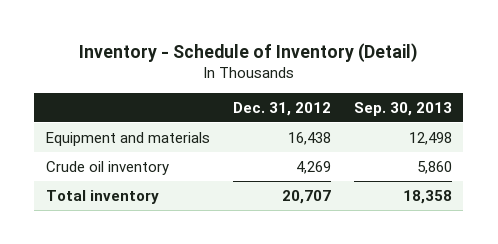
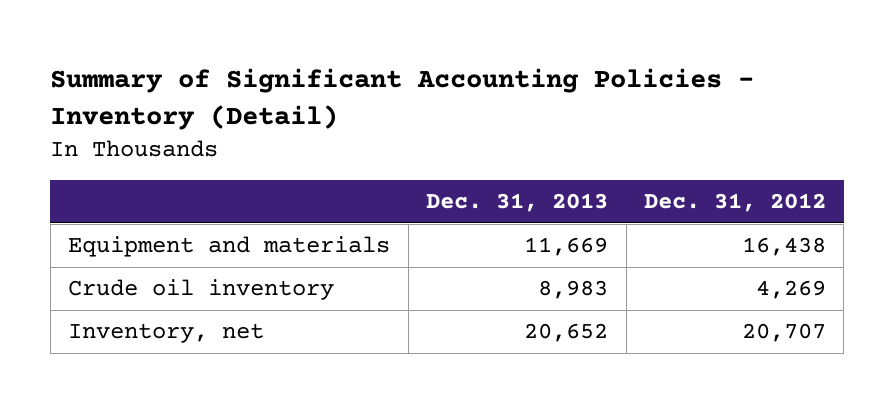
[78,42,418,62] Inventory - Schedule of Inventory (Detail) -> [50,68,755,131] Summary of Significant Accounting Policies - Inventory (Detail)
[353,101,452,116] Sep. 30, 2013 -> none
none -> [426,193,609,213] Dec. 31, 2013
[45,189,159,204] Total inventory -> [68,323,265,344] Inventory, net

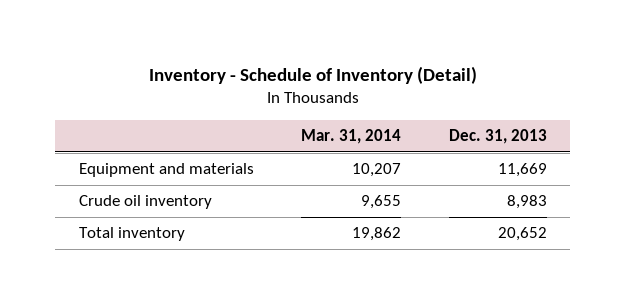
[50,68,755,131] Summary of Significant Accounting Policies - Inventory (Detail) -> [148,66,477,85] Inventory - Schedule of Inventory (Detail)
[643,193,826,213] Dec. 31, 2012 -> none
none -> [301,129,402,145] Mar. 31, 2014
[68,323,265,344] Inventory, net -> [79,227,186,242] Total inventory

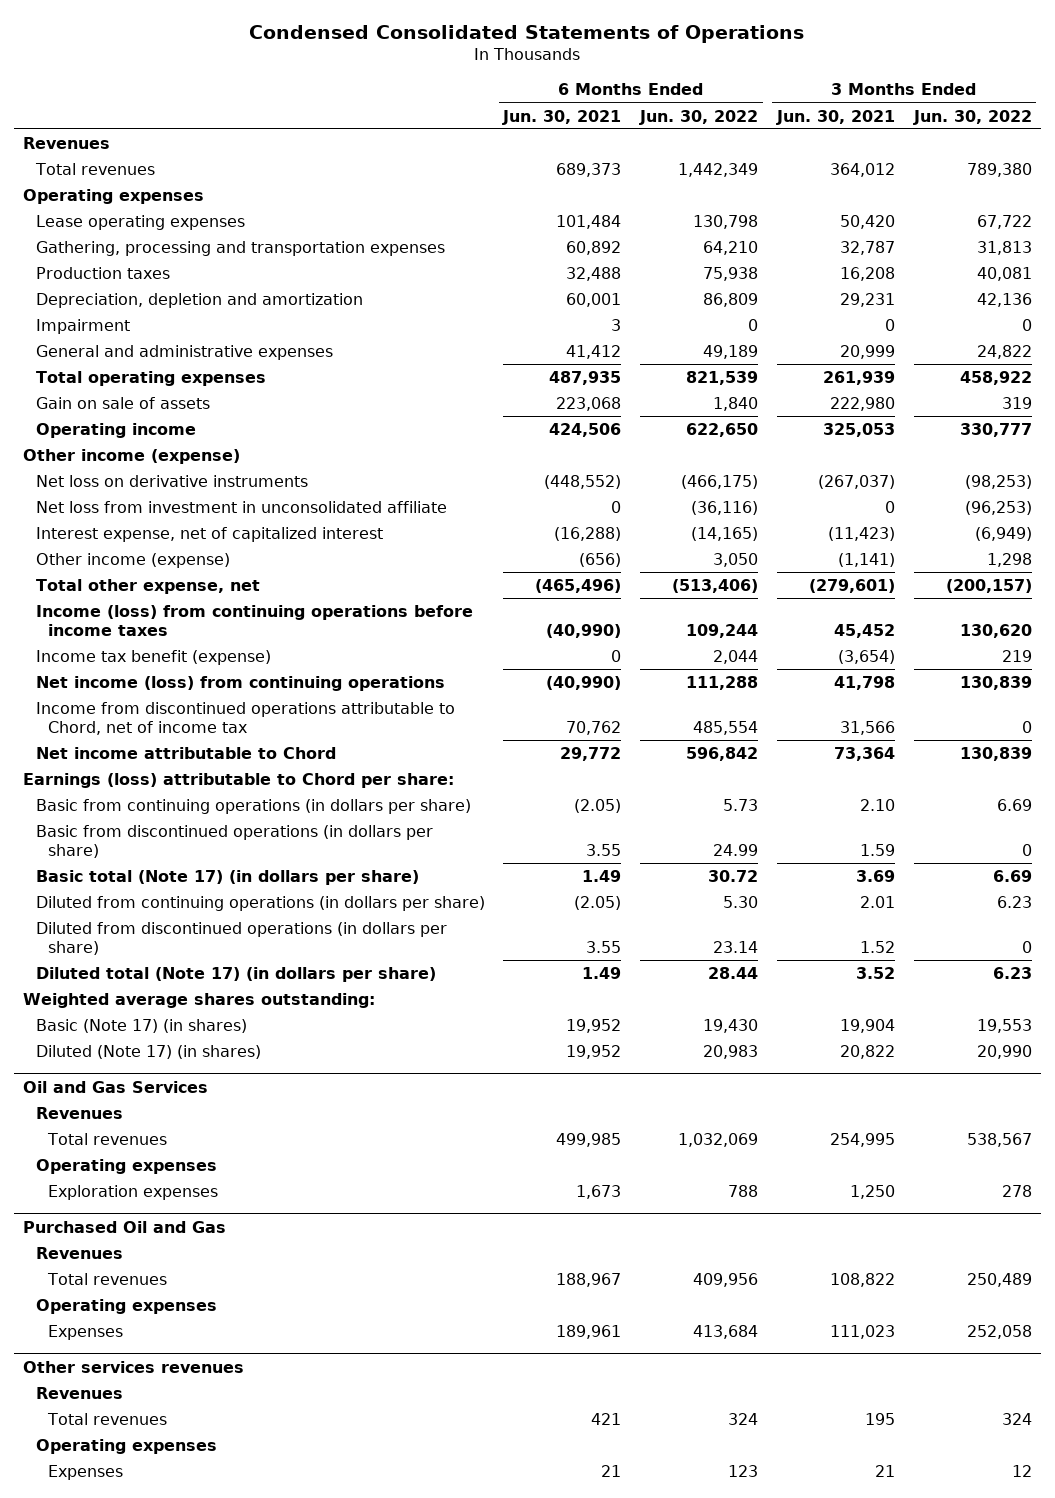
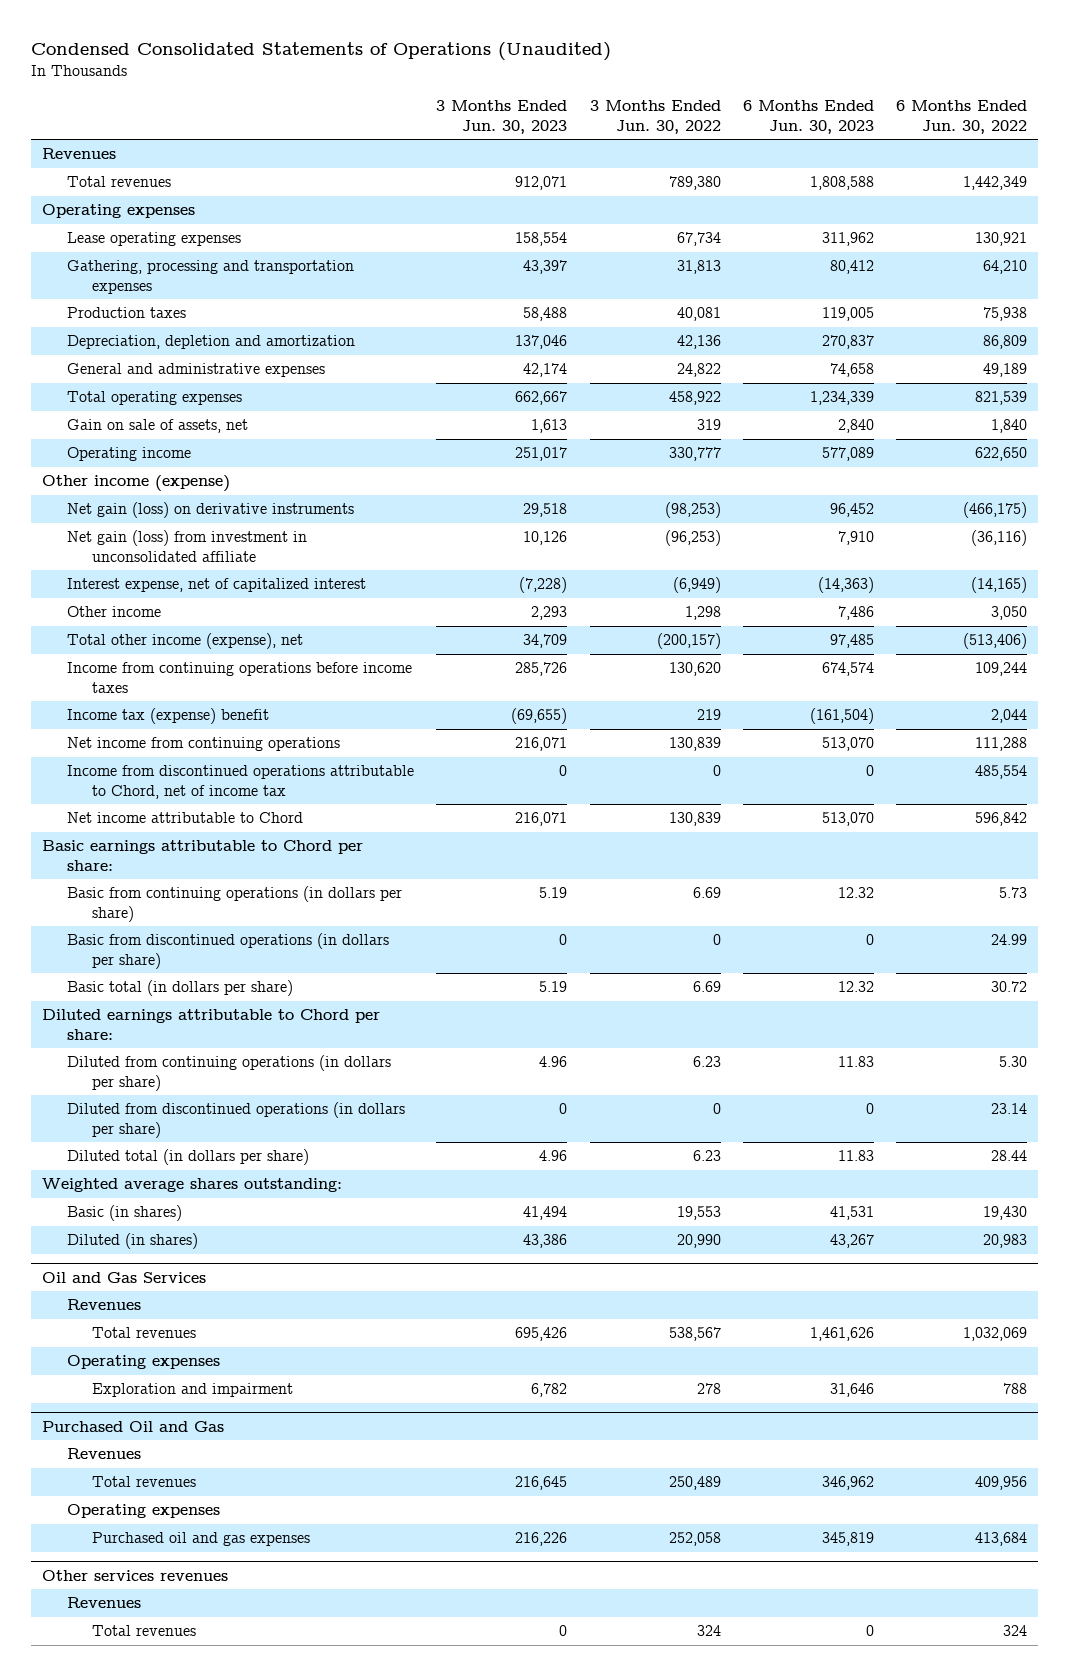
[249,24,805,43] Condensed Consolidated Statements of Operations -> [30,42,611,62] Condensed Consolidated Statements of Operations (Unaudited)
[502,109,622,125] Jun. 30, 2021 -> none
[775,109,895,125] Jun. 30, 2021 -> none
none -> [436,100,568,134] 3 Months Ended Jun. 30, 2023
none -> [742,100,874,134] 6 Months Ended Jun. 30, 2023
[693,214,759,229] 130,798 -> [975,232,1028,247] 130,921
[976,214,1032,229] 67,722 -> [676,232,721,247] 67,734
[35,318,130,334] Impairment -> none
[35,396,210,409] Gain on sale of assets -> [66,419,248,434] Gain on sale of assets, net
[35,474,308,487] Net loss on derivative instruments -> [66,502,354,519] Net gain (loss) on derivative instruments
[35,500,447,513] Net loss from investment in unconsolidated affiliate -> [66,530,307,562] Net gain (loss) from investment in unconsolidated affiliate
[35,552,230,568] Other income (expense) -> [66,606,161,618] Other income
[35,578,260,594] Total other expense, net -> [66,633,303,650] Total other income (expense), net
[35,604,473,637] Income (loss) from continuing operations before income taxes -> [66,662,412,693] Income from continuing operations before income taxes
[35,649,271,665] Income tax benefit (expense) -> [66,708,269,725] Income tax (expense) benefit
[35,675,445,691] Net income (loss) from continuing operations -> [66,737,340,752] Net income from continuing operations
[23,772,455,788] Earnings (loss) attributable to Chord per share: -> [41,840,363,871] Basic earnings attributable to Chord per share:
[35,869,419,885] Basic total (Note 17) (in dollars per share) -> [66,980,293,997] Basic total (in dollars per share)
none -> [41,1009,380,1040] Diluted earnings attributable to Chord per share:
[35,966,436,982] Diluted total (Note 17) (in dollars per share) -> [66,1149,309,1166] Diluted total (in dollars per share)
[35,1018,247,1033] Basic (Note 17) (in shares) -> [66,1205,182,1222] Basic (in shares)
[35,1044,261,1059] Diluted (Note 17) (in shares) -> [66,1233,198,1250] Diluted (in shares)
[48,1184,219,1200] Exploration expenses -> [91,1383,293,1398] Exploration and impairment
[48,1324,124,1340] Expenses -> [91,1532,310,1547] Purchased oil and gas expenses
[35,1438,217,1454] Operating expenses -> none
[48,1464,124,1480] Expenses -> none

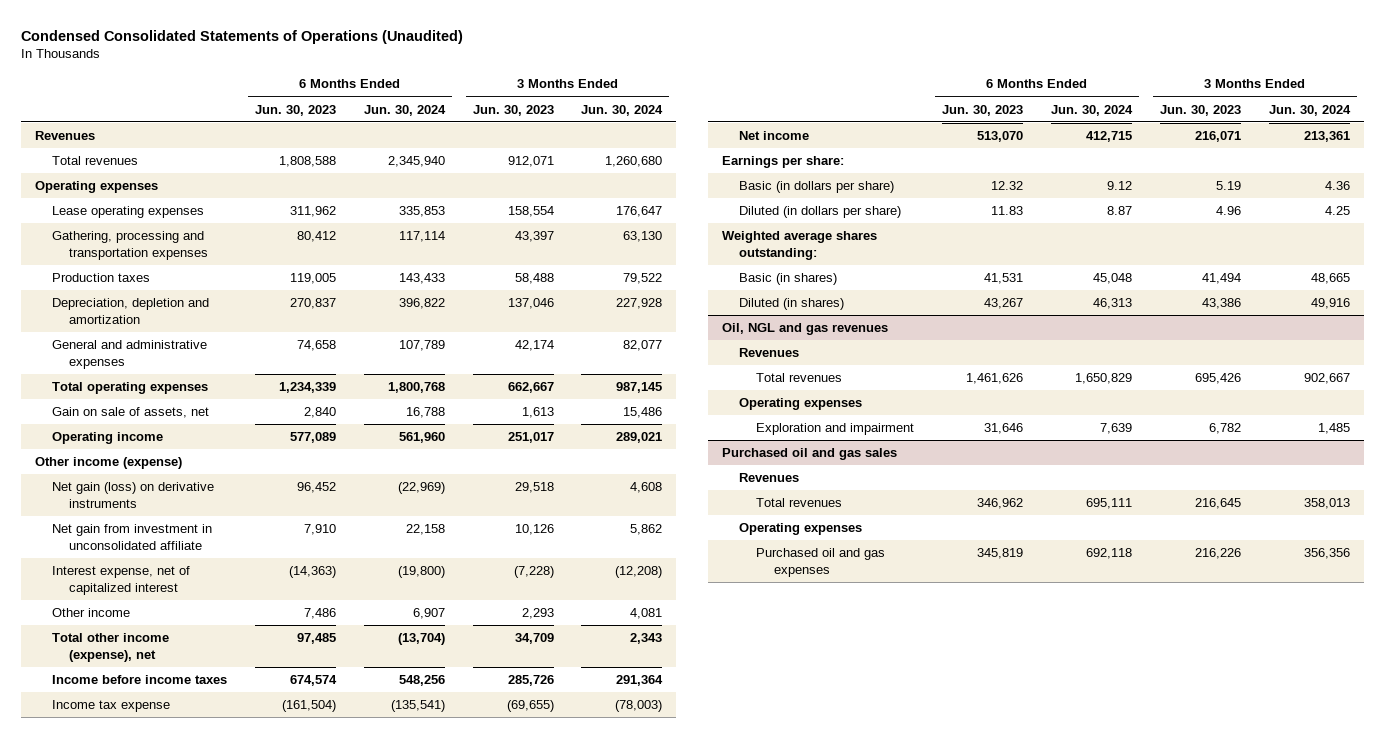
[589,100,721,134] 3 Months Ended Jun. 30, 2022 -> none
[896,100,1028,134] 6 Months Ended Jun. 30, 2022 -> none
none -> [363,104,446,116] Jun. 30, 2024
none -> [581,104,664,116] Jun. 30, 2024
[66,530,307,562] Net gain (loss) from investment in unconsolidated affiliate -> [52,524,213,550] Net gain from investment in unconsolidated affiliate
[66,737,340,752] Net income from continuing operations -> none
[66,765,414,799] Income from discontinued operations attributable to Chord, net of income tax -> none
[41,840,363,871] Basic earnings attributable to Chord per share: -> none
[66,886,402,922] Basic from continuing operations (in dollars per share) -> none
[66,933,389,969] Basic from discontinued operations (in dollars per share) -> none
[41,1009,380,1040] Diluted earnings attributable to Chord per share: -> none
[66,1055,391,1091] Diluted from continuing operations (in dollars per share) -> none
[66,1102,405,1138] Diluted from discontinued operations (in dollars per share) -> none
[66,662,412,693] Income from continuing operations before income taxes -> [52,675,228,685] Income before income taxes
[66,708,269,725] Income tax (expense) benefit -> [52,700,171,713] Income tax expense
[66,812,303,824] Net income attributable to Chord -> [739,131,810,141] Net income
none -> [722,156,845,169] Earnings per share:
[66,980,293,997] Basic total (in dollars per share) -> [739,181,895,194] Basic (in dollars per share)
[66,1149,309,1166] Diluted total (in dollars per share) -> [739,206,902,219] Diluted (in dollars per share)
[41,1272,206,1284] Oil and Gas Services -> [722,323,889,336] Oil, NGL and gas revenues
[41,1421,224,1433] Purchased Oil and Gas -> [722,448,898,461] Purchased oil and gas sales
[41,1570,228,1582] Other services revenues -> none
[66,1597,141,1609] Revenues -> none
[91,1625,196,1637] Total revenues -> none

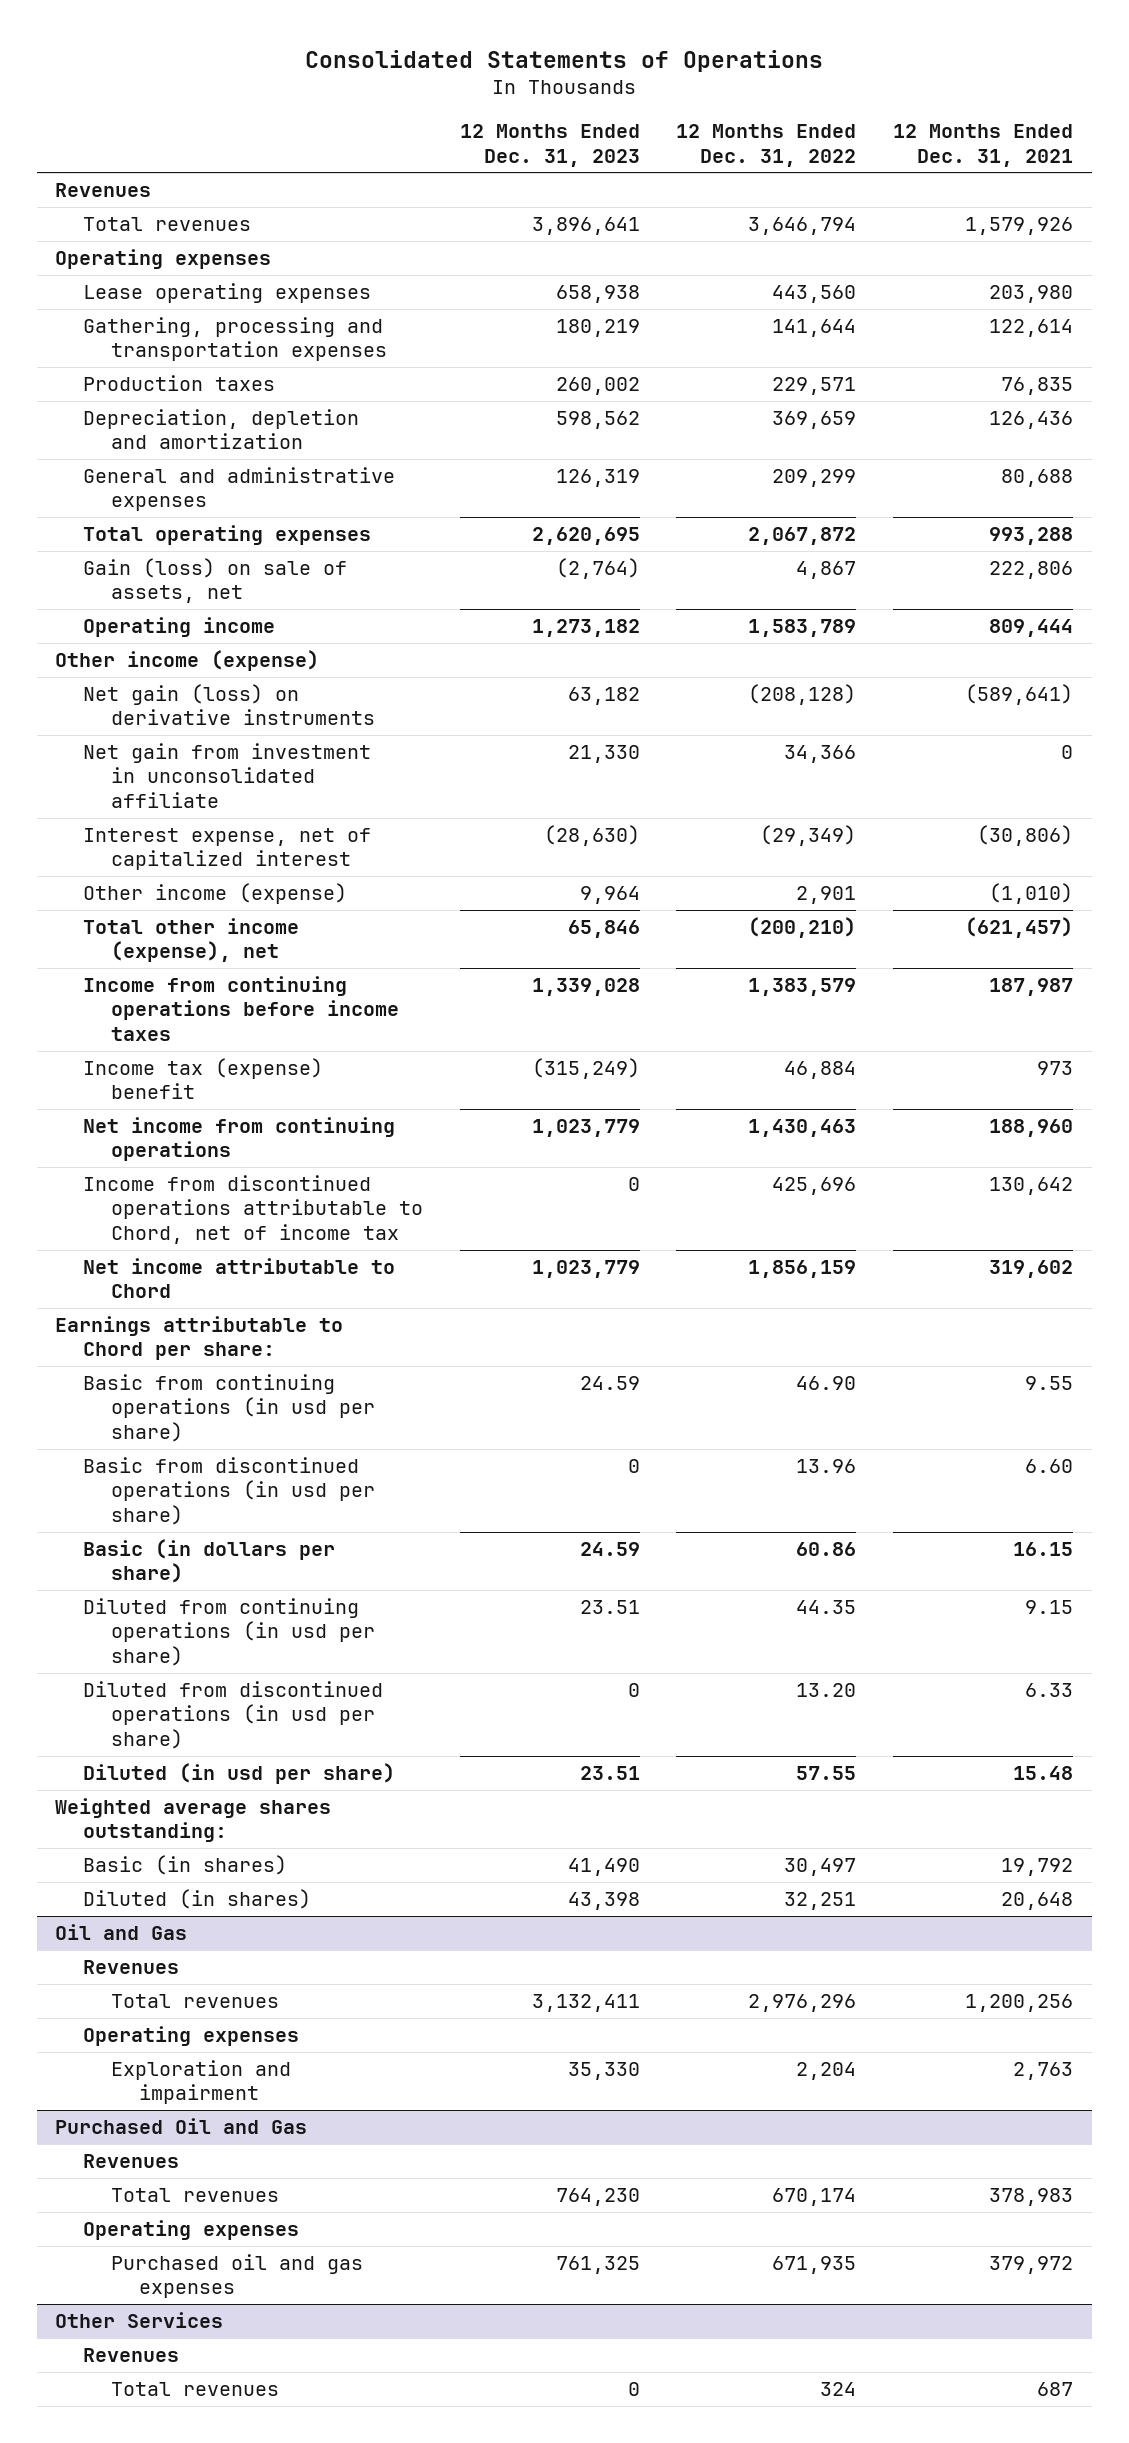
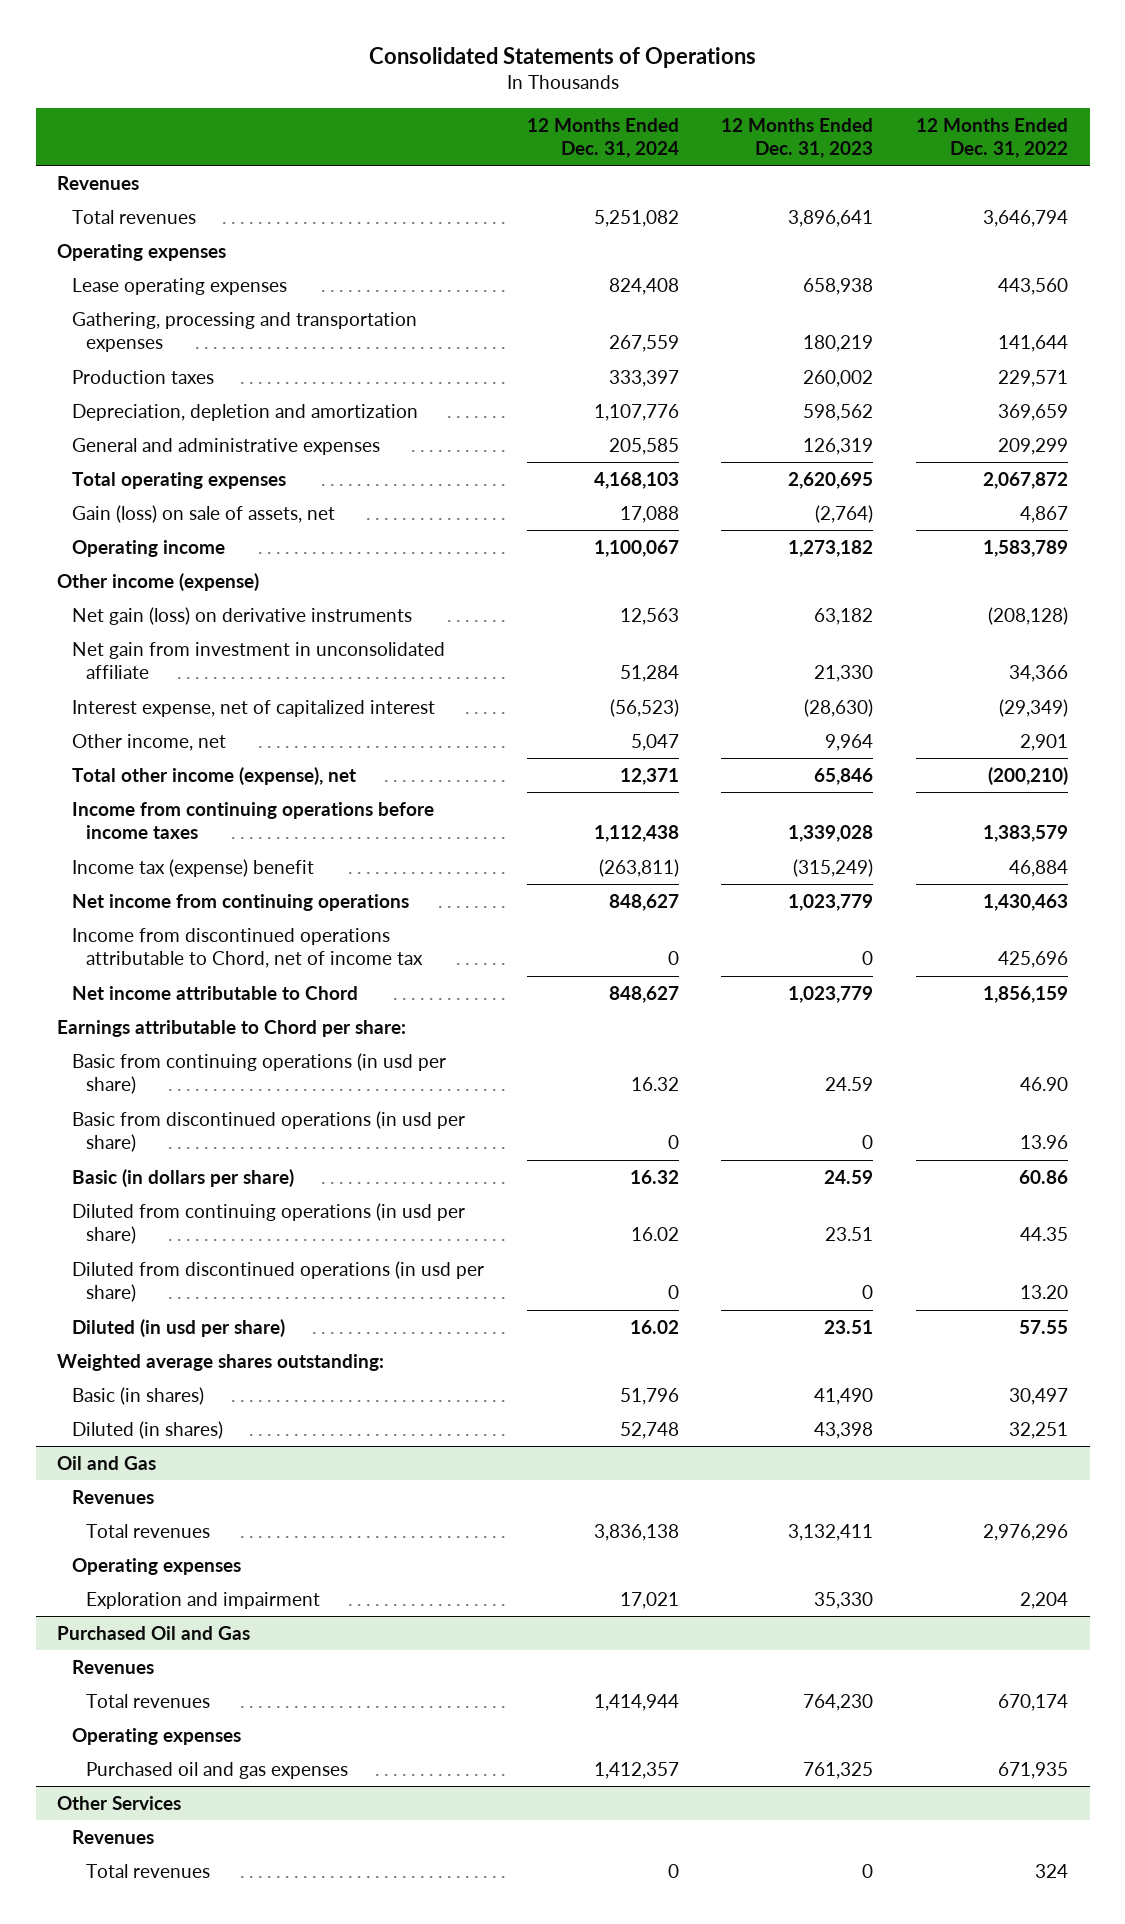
[893,124,1074,167] 12 Months Ended Dec. 31, 2021 -> none
none -> [526,117,679,158] 12 Months Ended Dec. 31, 2024
[83,883,348,905] Other income (expense) -> [71,733,226,751] Other income, net

